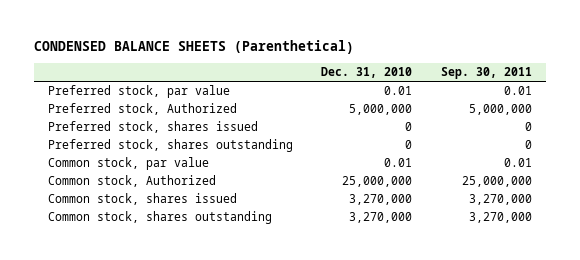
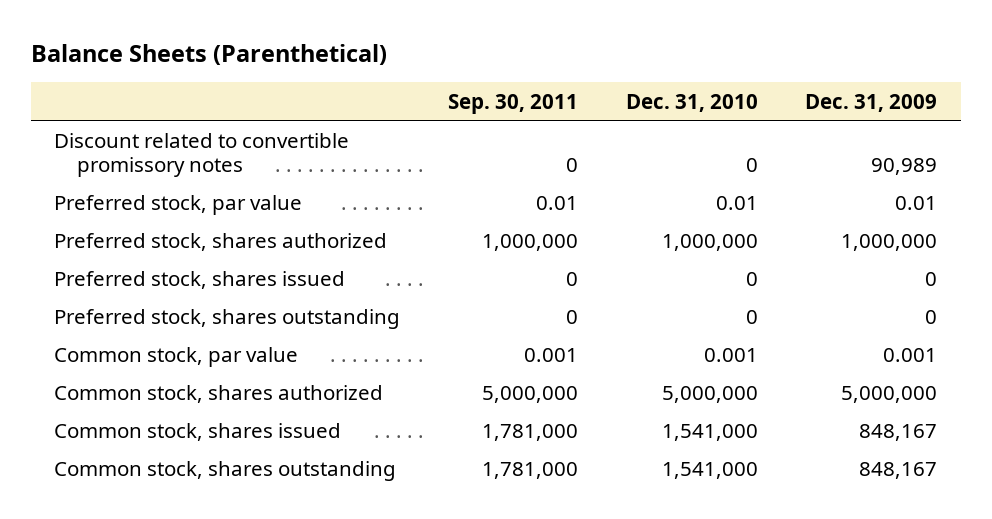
[33,40,354,55] CONDENSED BALANCE SHEETS (Parenthetical) -> [30,44,387,66] Balance Sheets (Parenthetical)
none -> [805,93,938,112] Dec. 31, 2009
none -> [54,133,350,177] Discount related to convertible promissory notes
[47,103,237,116] Preferred stock, Authorized -> [54,233,388,252] Preferred stock, shares authorized
[349,104,413,116] 5,000,000 -> [661,234,758,252] 1,000,000
[468,104,532,116] 5,000,000 -> [481,234,578,252] 1,000,000
[384,158,413,168] 0.01 -> [703,348,758,363] 0.001
[503,158,532,168] 0.01 -> [523,348,578,363] 0.001
[47,175,216,188] Common stock, Authorized -> [54,385,384,404] Common stock, shares authorized
[342,176,413,188] 25,000,000 -> [661,386,758,404] 5,000,000
[461,176,532,188] 25,000,000 -> [481,386,578,404] 5,000,000
[349,194,413,206] 3,270,000 -> [661,424,758,442] 1,541,000
[468,194,532,206] 3,270,000 -> [481,424,578,442] 1,781,000
[349,212,413,224] 3,270,000 -> [661,462,758,480] 1,541,000
[468,212,532,224] 3,270,000 -> [481,462,578,480] 1,781,000

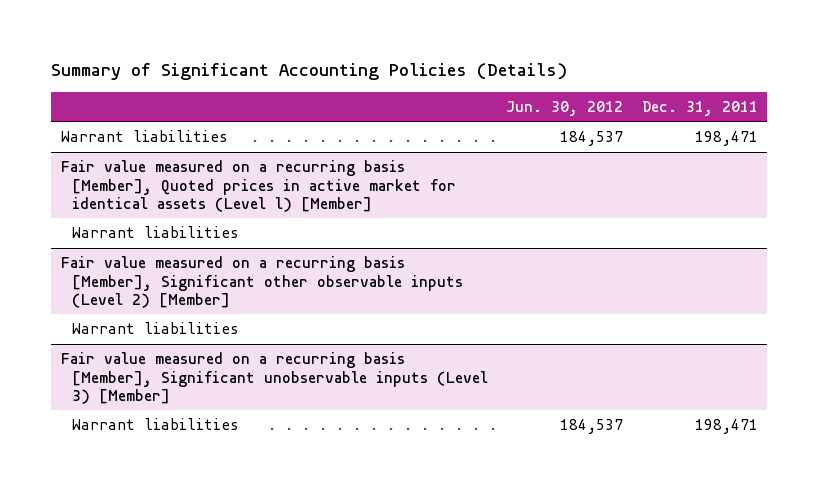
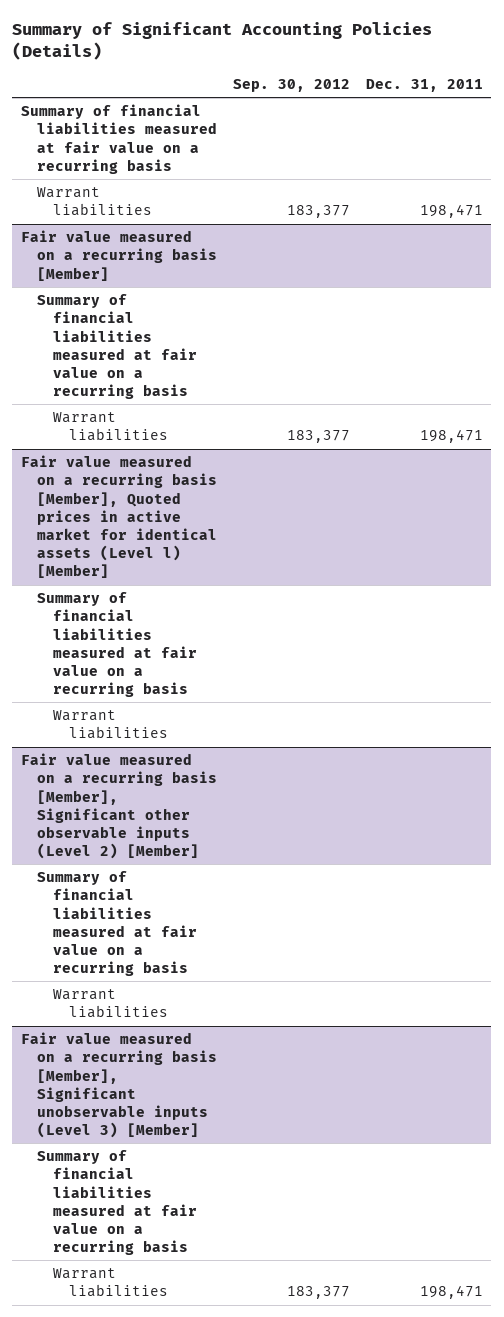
[506,100,624,116] Jun. 30, 2012 -> none
none -> [233,79,351,93] Sep. 30, 2012
none -> [20,104,217,174] Summary of financial liabilities measured at fair value on a recurring basis
none -> [20,230,217,281] Fair value measured on a recurring basis [Member]
none -> [36,294,197,400] Summary of financial liabilities measured at fair value on a recurring basis
none -> [52,412,169,442] Warrant liabilities
none -> [36,592,197,698] Summary of financial liabilities measured at fair value on a recurring basis
none -> [36,871,197,977] Summary of financial liabilities measured at fair value on a recurring basis
none -> [36,1150,197,1256] Summary of financial liabilities measured at fair value on a recurring basis

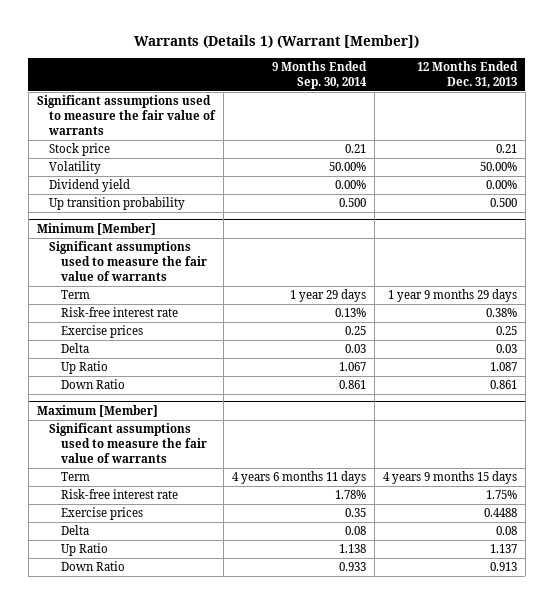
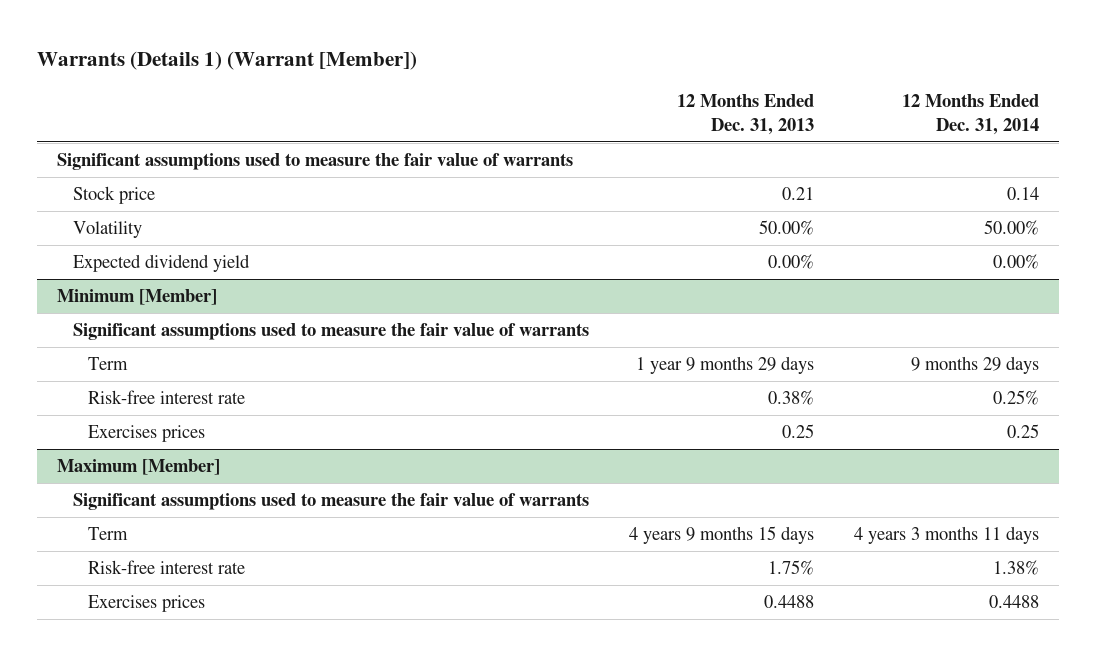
[271,61,367,89] 9 Months Ended Sep. 30, 2014 -> none
none -> [902,94,1040,135] 12 Months Ended Dec. 31, 2014
[48,197,185,211] Up transition probability -> none
[48,179,130,193] Dividend yield -> [72,254,250,273] Expected dividend yield
[61,343,90,354] Delta -> none
[61,361,109,375] Up Ratio -> none
[61,379,126,390] Down Ratio -> none
[61,325,144,339] Exercise prices -> [88,425,206,443] Exercises prices
[61,525,90,536] Delta -> none
[61,543,109,557] Up Ratio -> none
[61,561,126,572] Down Ratio -> none
[61,507,144,521] Exercise prices -> [88,595,206,613] Exercises prices

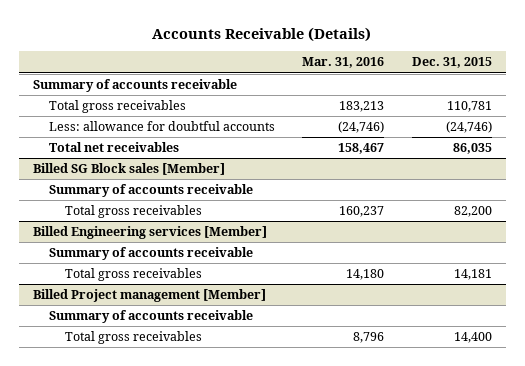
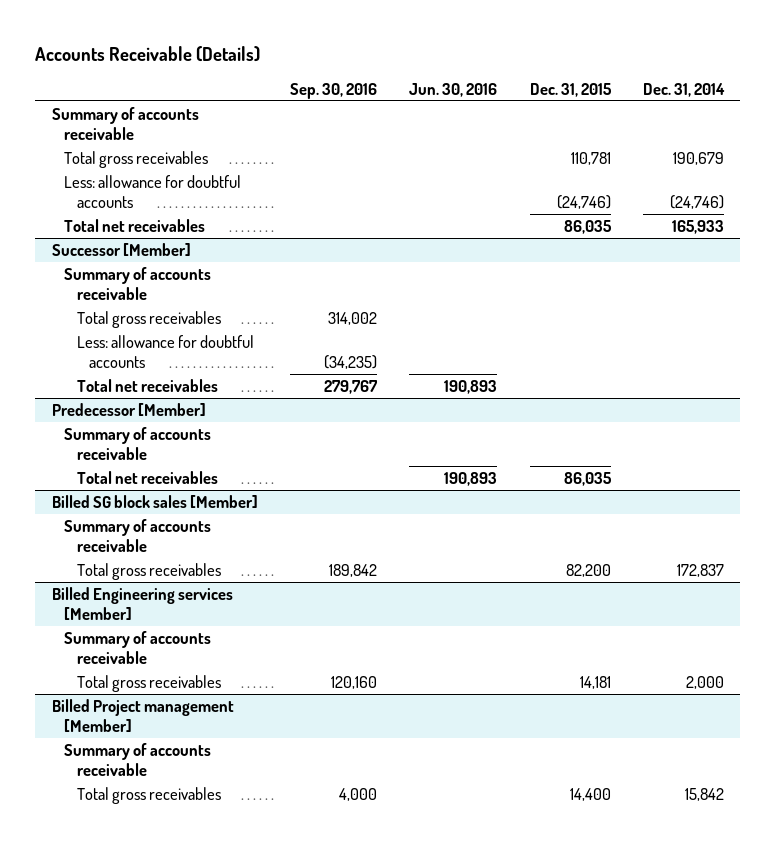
[302,57,385,69] Mar. 31, 2016 -> none
none -> [289,82,377,99] Sep. 30, 2016
none -> [409,82,498,97] Jun. 30, 2016
none -> [642,82,725,97] Dec. 31, 2014
[33,163,226,176] Billed SG Block sales [Member] -> none
none -> [51,242,191,256] Successor [Member]
none -> [76,310,221,328] Total gross receivables
none -> [76,334,254,368] Less: allowance for doubtful accounts
none -> [76,378,218,392] Total net receivables
none -> [51,402,206,416] Predecessor [Member]
none -> [64,426,212,460] Summary of accounts receivable
none -> [76,470,218,484] Total net receivables
none -> [51,494,258,508] Billed SG block sales [Member]
none -> [64,518,212,552] Summary of accounts receivable

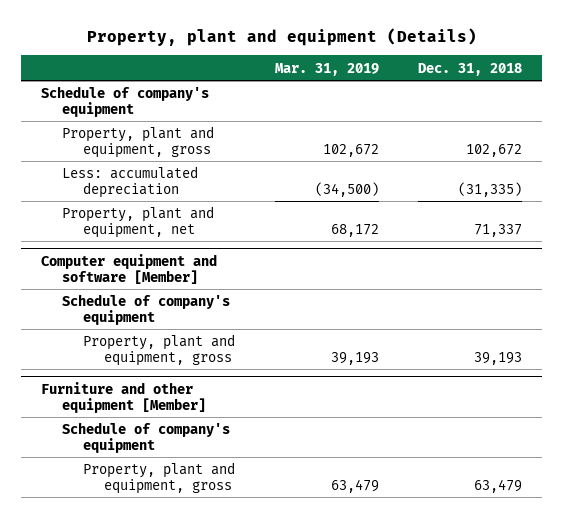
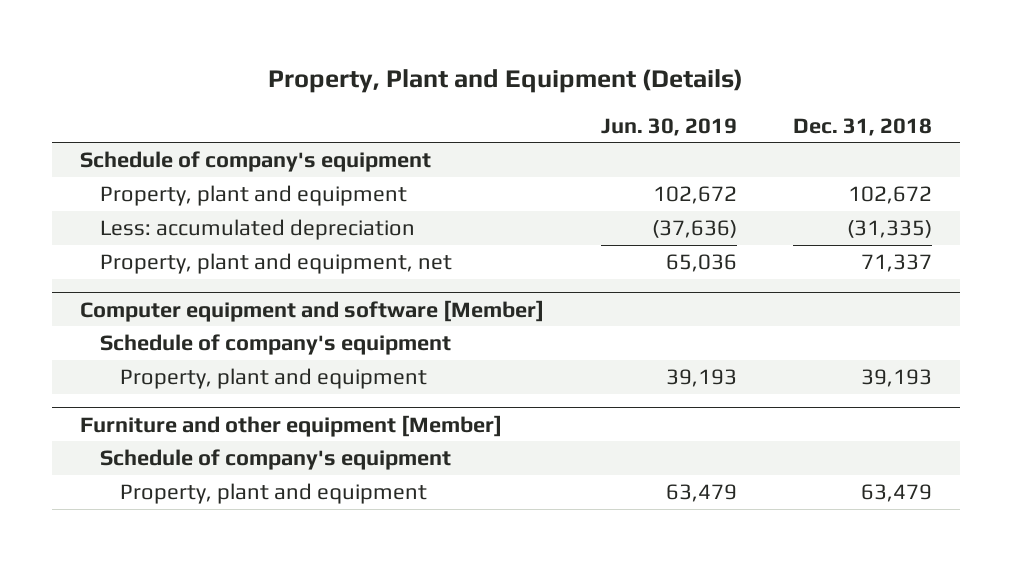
[86,27,477,46] Property, plant and equipment (Details) -> [268,68,744,93] Property, Plant and Equipment (Details)
[274,62,379,76] Mar. 31, 2019 -> none
none -> [600,117,737,136] Jun. 30, 2019
[61,126,214,158] Property, plant and equipment, gross -> [100,185,408,207] Property, plant and equipment
[82,334,235,366] Property, plant and equipment, gross -> [119,368,427,390] Property, plant and equipment
[82,462,235,494] Property, plant and equipment, gross -> [119,483,427,505] Property, plant and equipment

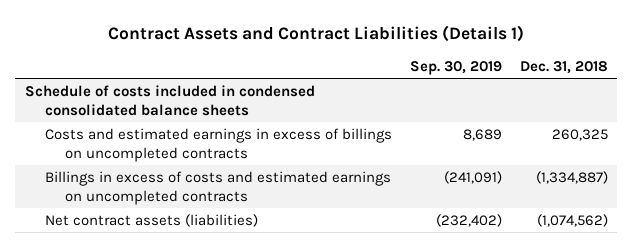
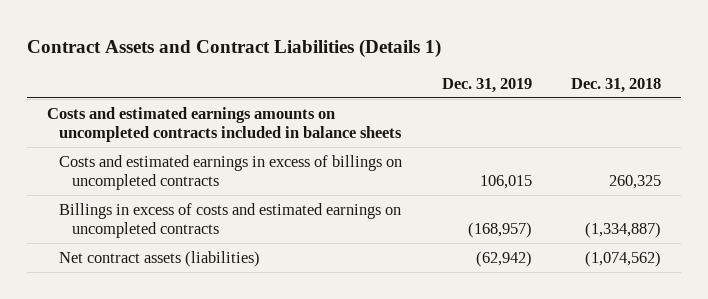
[409,60,502,75] Sep. 30, 2019 -> none
none -> [441,78,532,94] Dec. 31, 2019
[24,84,315,117] Schedule of costs included in condensed consolidated balance sheets -> [46,106,403,143] Costs and estimated earnings amounts on uncompleted contracts included in balance sheets

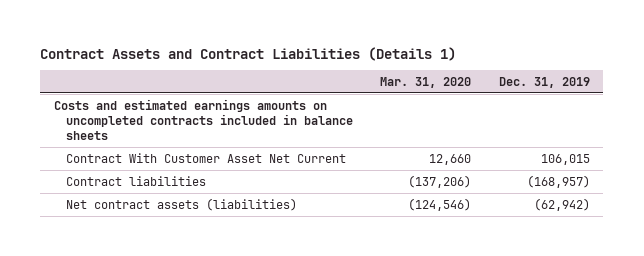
[571,78,662,94] Dec. 31, 2018 -> none
none -> [380,76,472,88] Mar. 31, 2020
[59,154,403,191] Costs and estimated earnings in excess of billings on uncompleted contracts -> [66,152,347,163] Contract With Customer Asset Net Current
[59,202,402,239] Billings in excess of costs and estimated earnings on uncompleted contracts -> [66,175,207,186] Contract liabilities

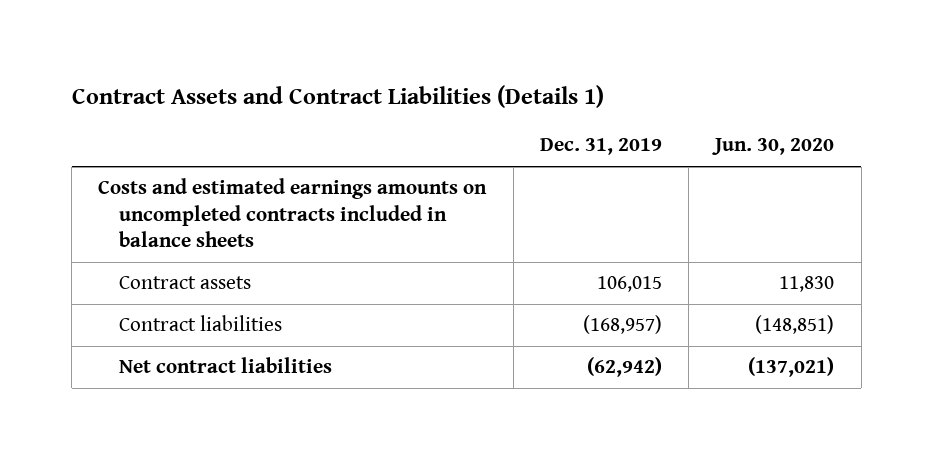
[380,76,472,88] Mar. 31, 2020 -> none
none -> [712,138,835,156] Jun. 30, 2020
[66,152,347,163] Contract With Customer Asset Net Current -> [118,276,251,290] Contract assets
[66,197,298,211] Net contract assets (liabilities) -> [118,357,332,374] Net contract liabilities

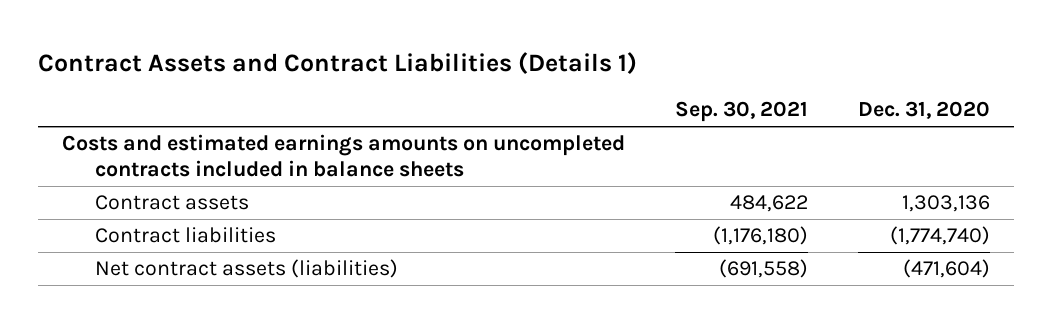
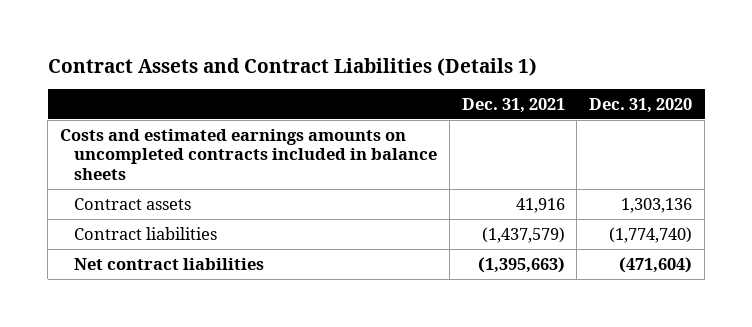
[675,101,809,123] Sep. 30, 2021 -> none
none -> [461,97,565,113] Dec. 31, 2021
[94,259,398,279] Net contract assets (liabilities) -> [73,257,264,270] Net contract liabilities

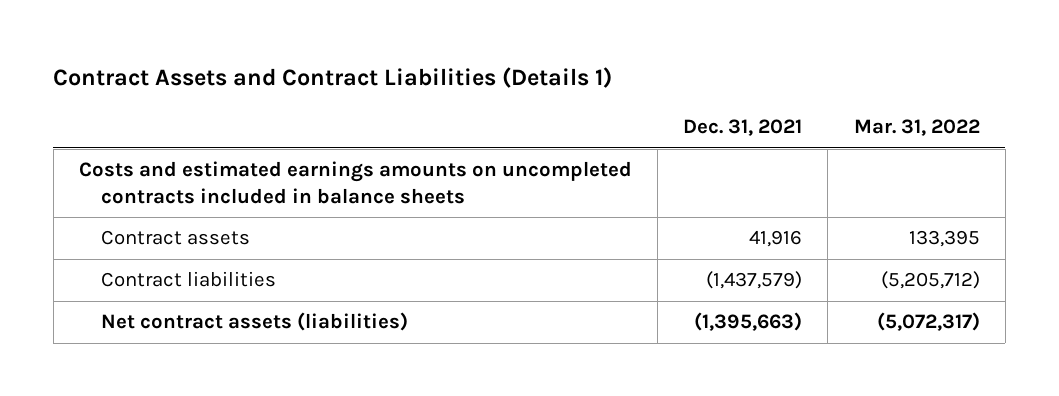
[589,97,693,113] Dec. 31, 2020 -> none
none -> [853,119,980,137] Mar. 31, 2022
[73,257,264,270] Net contract liabilities -> [100,312,408,332] Net contract assets (liabilities)

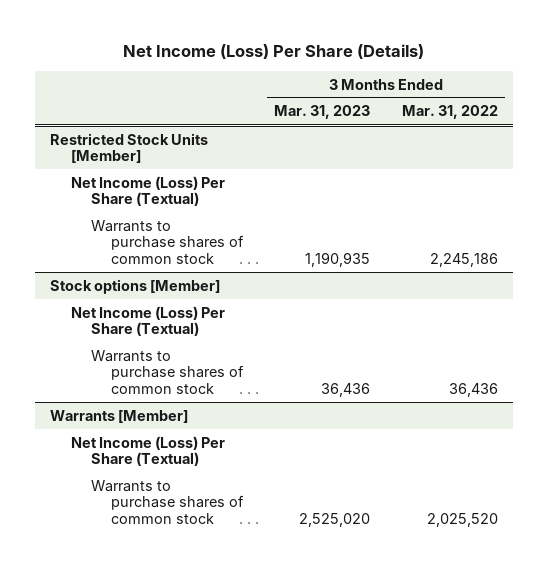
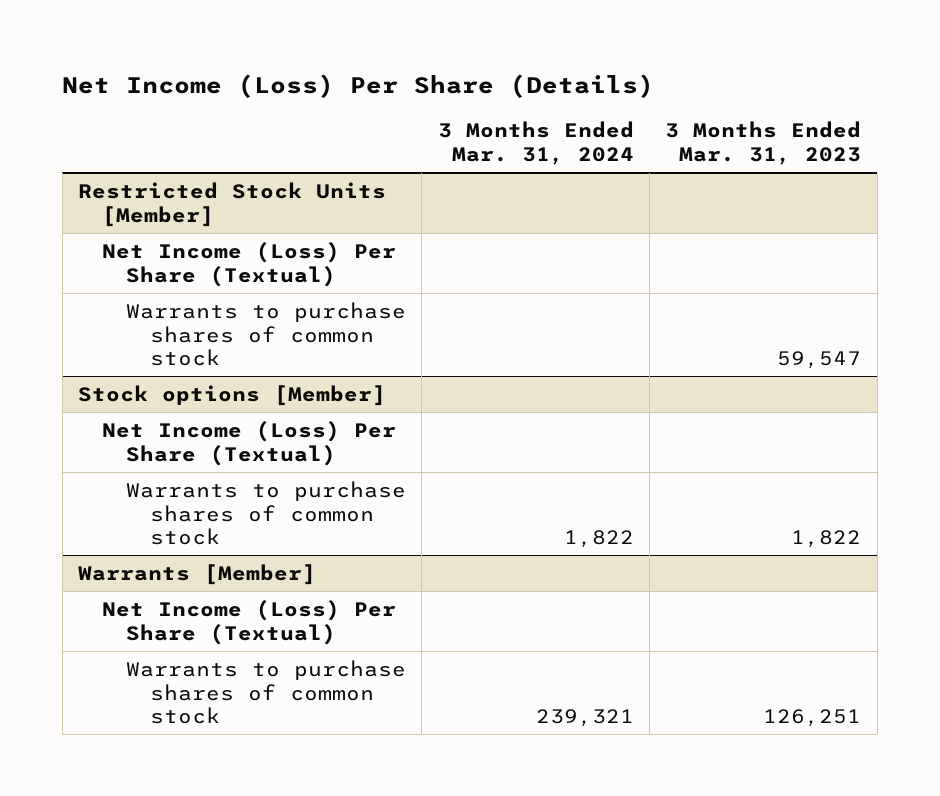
[401,105,498,120] Mar. 31, 2022 -> none
none -> [437,121,634,166] 3 Months Ended Mar. 31, 2024
[305,251,371,267] 1,190,935 -> [777,351,862,370] 59,547
[321,382,371,397] 36,436 -> [791,530,862,549] 1,822
[299,512,371,527] 2,525,020 -> [763,709,862,728] 126,251

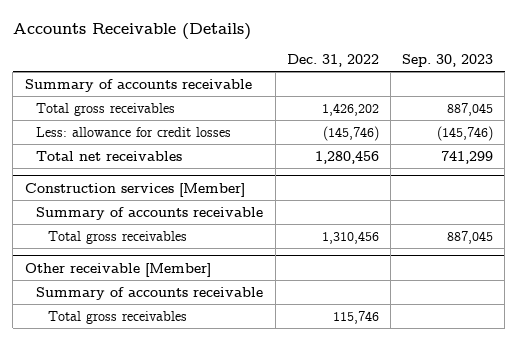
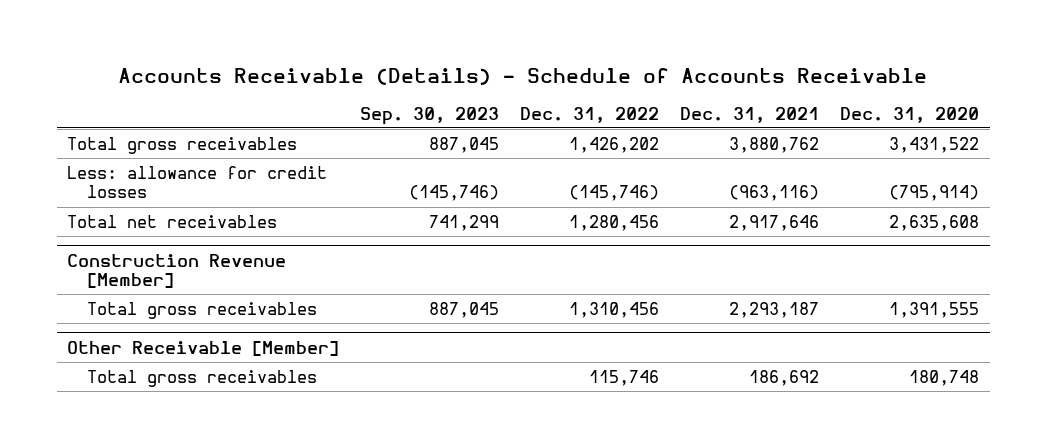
[12,22,251,40] Accounts Receivable (Details) -> [118,67,928,85] Accounts Receivable (Details) - Schedule of Accounts Receivable
none -> [680,106,820,123] Dec. 31, 2021
none -> [840,106,980,123] Dec. 31, 2020
[24,78,252,92] Summary of accounts receivable -> none
[36,206,264,220] Summary of accounts receivable -> none
[24,182,245,197] Construction services [Member] -> [67,253,287,289] Construction Revenue [Member]
[36,286,264,300] Summary of accounts receivable -> none
[24,262,211,277] Other receivable [Member] -> [67,340,340,356] Other Receivable [Member]

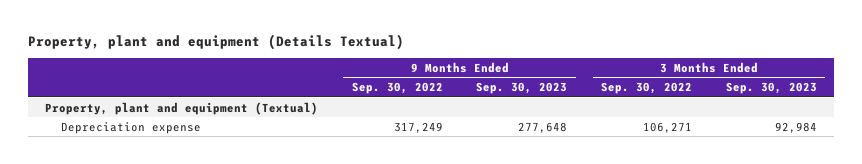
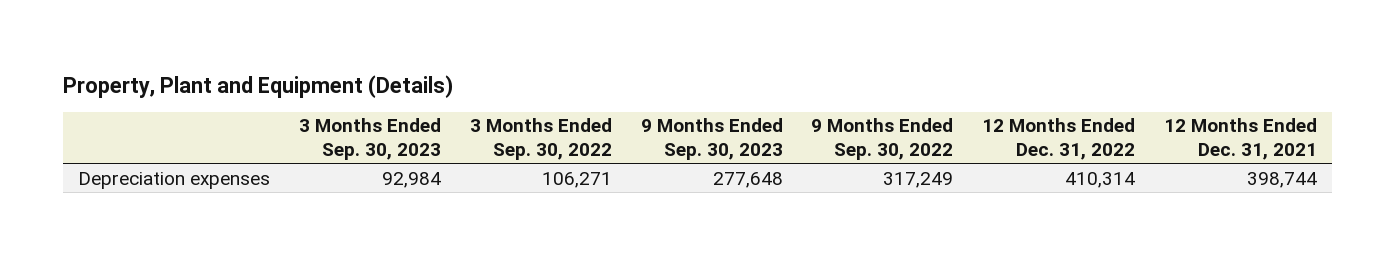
[28,34,405,51] Property, plant and equipment (Details Textual) -> [63,74,454,98] Property, Plant and Equipment (Details)
none -> [982,118,1136,160] 12 Months Ended Dec. 31, 2022
none -> [1164,118,1318,160] 12 Months Ended Dec. 31, 2021
[44,101,318,115] Property, plant and equipment (Textual) -> none
[61,121,202,134] Depreciation expense -> [77,171,270,189] Depreciation expenses

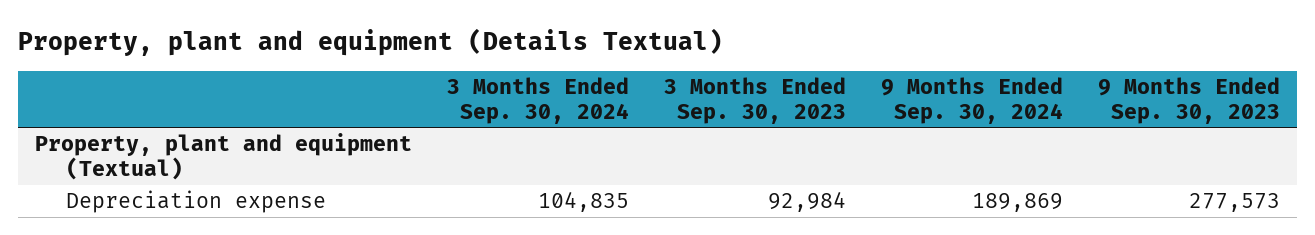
[63,74,454,98] Property, Plant and Equipment (Details) -> [17,28,723,57] Property, plant and equipment (Details Textual)
[469,118,612,160] 3 Months Ended Sep. 30, 2022 -> none
[811,118,954,160] 9 Months Ended Sep. 30, 2022 -> none
[982,118,1136,160] 12 Months Ended Dec. 31, 2022 -> none
[1164,118,1318,160] 12 Months Ended Dec. 31, 2021 -> none
none -> [447,76,630,124] 3 Months Ended Sep. 30, 2024
none -> [880,76,1063,124] 9 Months Ended Sep. 30, 2024
none -> [35,133,413,181] Property, plant and equipment (Textual)
[77,171,270,189] Depreciation expenses -> [65,190,326,214] Depreciation expense
[712,171,783,188] 277,648 -> [1188,193,1280,213] 277,573

